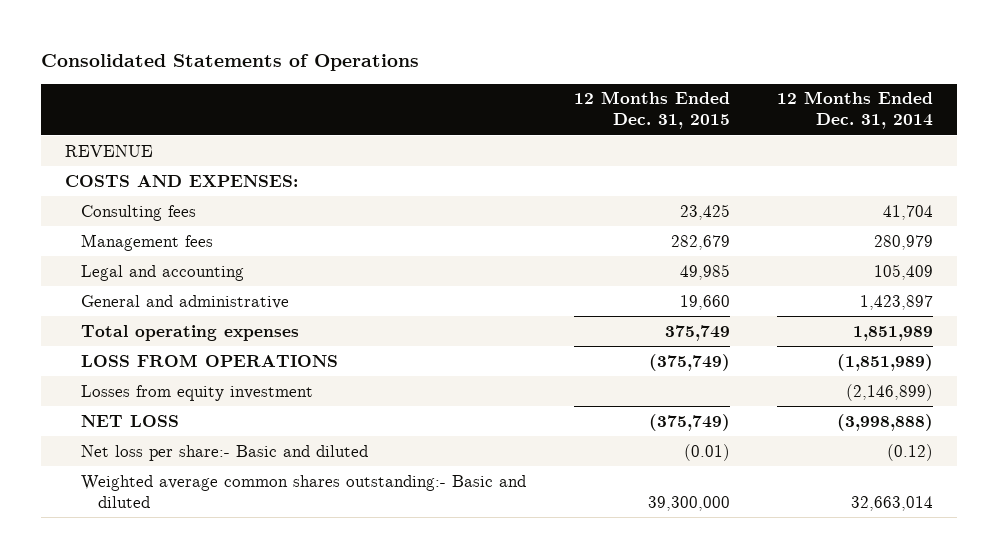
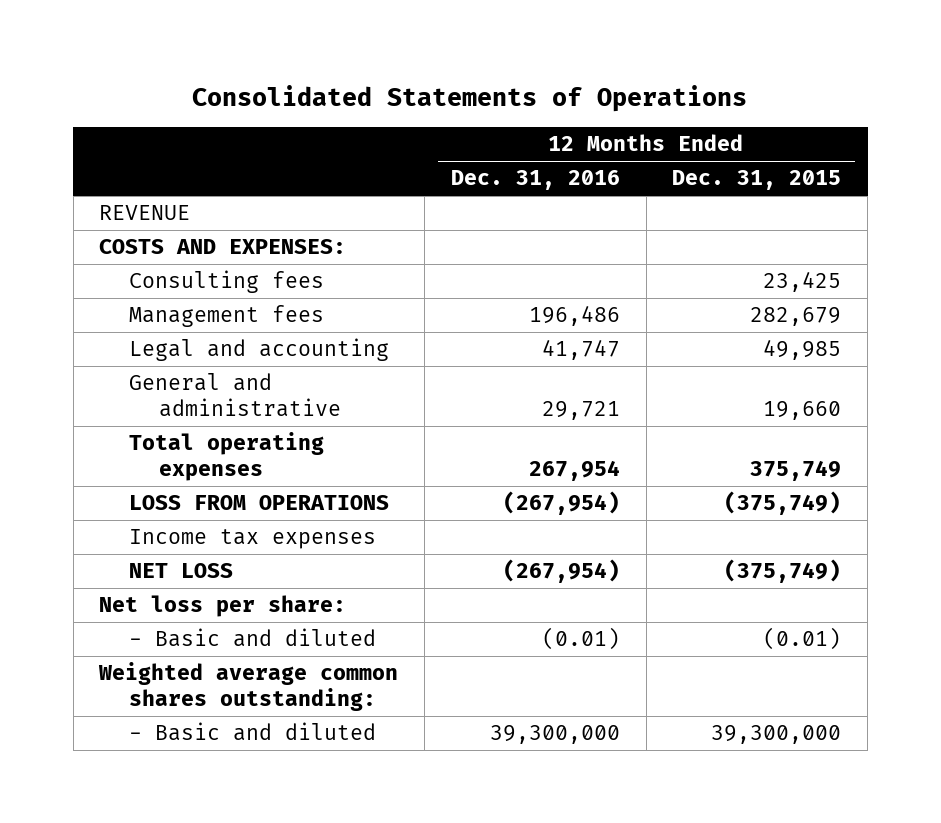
[777,91,934,130] 12 Months Ended Dec. 31, 2014 -> none
none -> [450,170,620,191] Dec. 31, 2016
[81,384,314,401] Losses from equity investment -> none
none -> [128,529,376,550] Income tax expenses
none -> [99,595,347,618] Net loss per share:
[81,444,369,461] Net loss per share:- Basic and diluted -> [128,628,376,648] - Basic and diluted
none -> [98,662,399,712] Weighted average common shares outstanding:
[81,474,527,508] Weighted average common shares outstanding:- Basic and diluted -> [128,722,376,742] - Basic and diluted

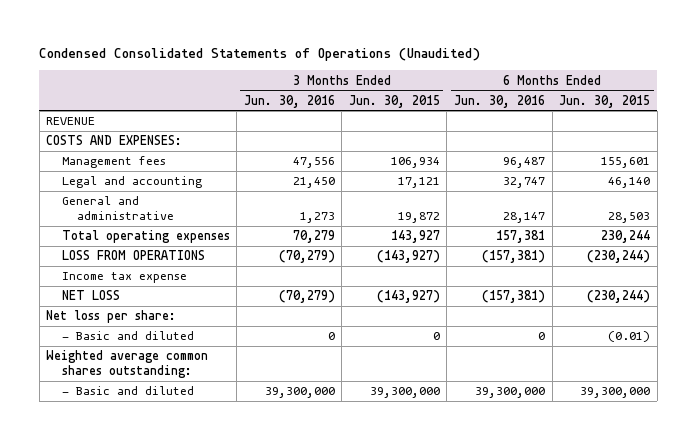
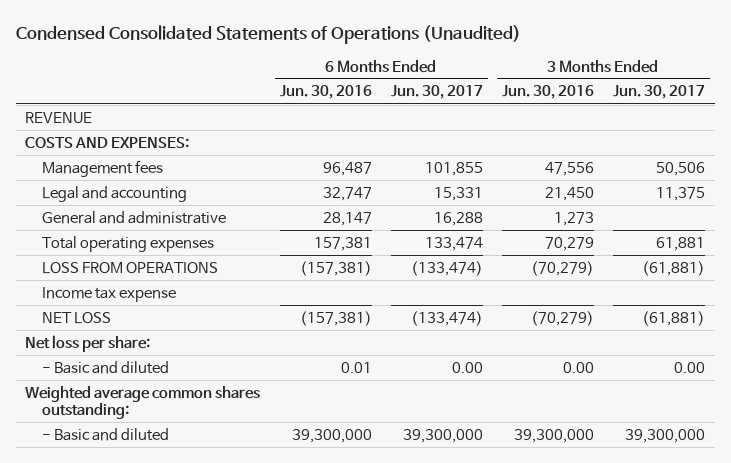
[348,94,440,108] Jun. 30, 2015 -> none
[559,94,651,108] Jun. 30, 2015 -> none
none -> [390,85,483,100] Jun. 30, 2017
none -> [613,85,706,100] Jun. 30, 2017
[327,332,335,341] 0 -> [562,361,594,373] 0.00
[538,332,546,341] 0 -> [340,361,372,373] 0.01

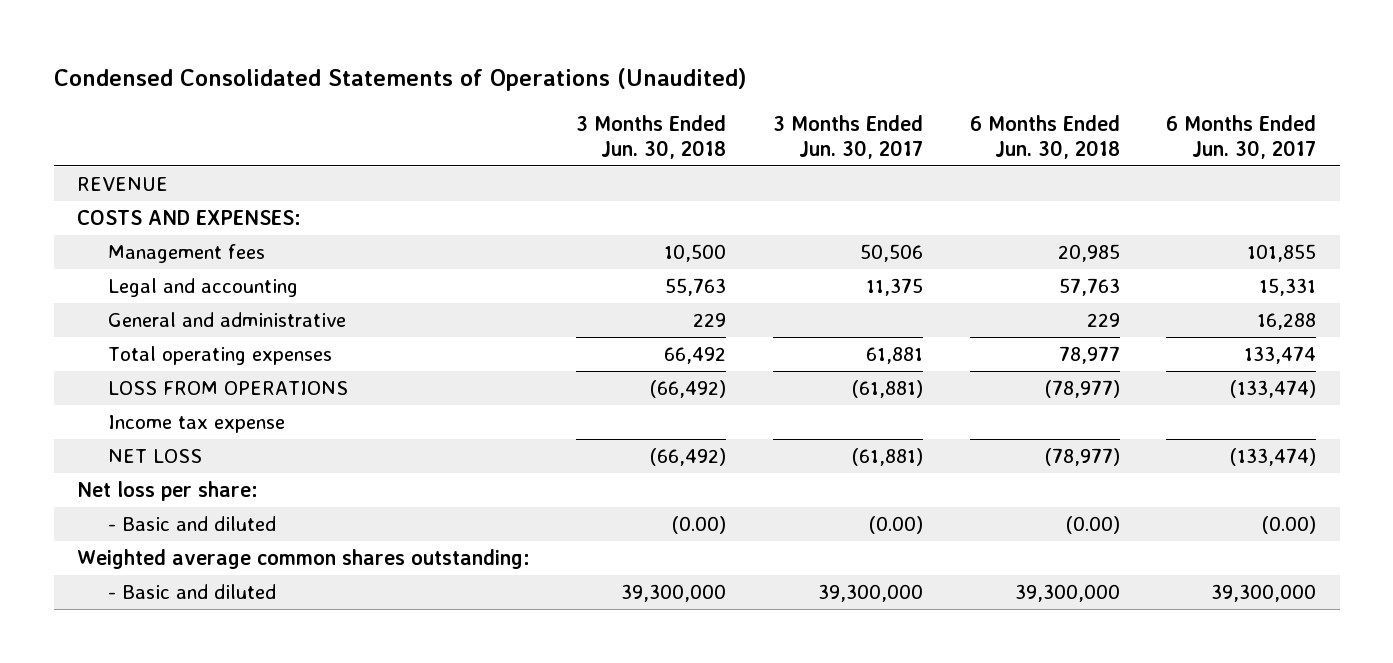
[279,85,372,100] Jun. 30, 2016 -> none
[501,85,594,100] Jun. 30, 2016 -> none
none -> [576,115,727,159] 3 Months Ended Jun. 30, 2018
none -> [969,115,1120,159] 6 Months Ended Jun. 30, 2018
[451,361,483,373] 0.00 -> [1262,516,1317,535] (0.00)
[674,361,706,373] 0.00 -> [869,516,924,535] (0.00)

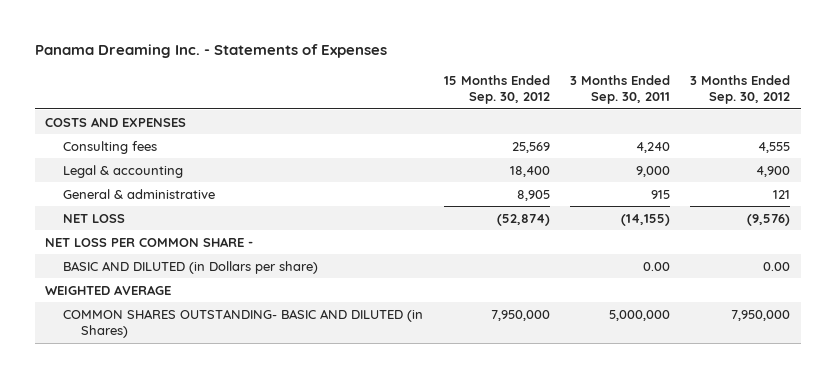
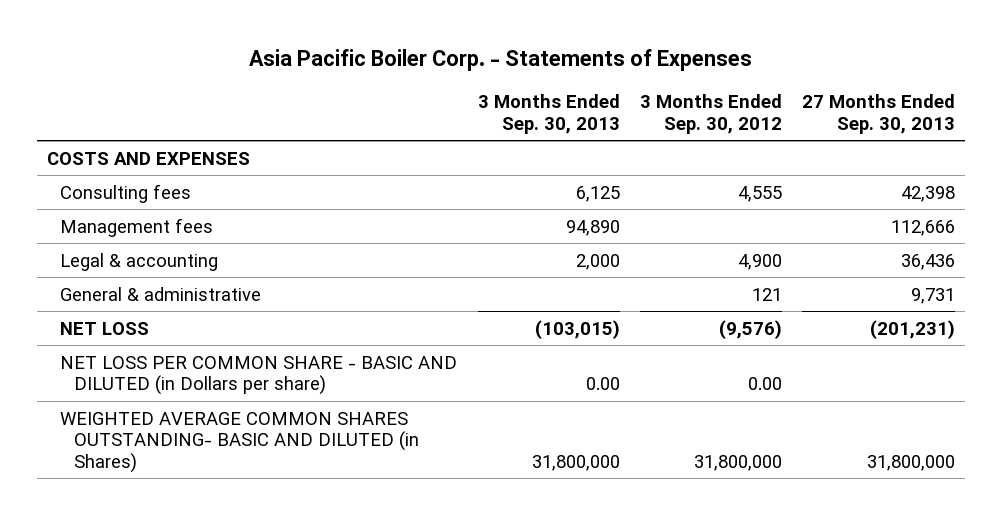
[34,44,387,59] Panama Dreaming Inc. - Statements of Expenses -> [249,48,753,71] Asia Pacific Boiler Corp. - Statements of Expenses
[443,75,550,105] 15 Months Ended Sep. 30, 2012 -> none
[570,75,671,105] 3 Months Ended Sep. 30, 2011 -> none
none -> [477,94,620,134] 3 Months Ended Sep. 30, 2013
none -> [802,94,956,134] 27 Months Ended Sep. 30, 2013
none -> [60,217,214,237] Management fees
[45,236,254,247] NET LOSS PER COMMON SHARE - -> none
[45,284,172,295] WEIGHTED AVERAGE -> none
[63,260,319,274] BASIC AND DILUTED (in Dollars per share) -> [60,355,458,396] NET LOSS PER COMMON SHARE - BASIC AND DILUTED (in Dollars per share)
[63,308,424,339] COMMON SHARES OUTSTANDING- BASIC AND DILUTED (in Shares) -> [60,411,419,474] WEIGHTED AVERAGE COMMON SHARES OUTSTANDING- BASIC AND DILUTED (in Shares)
[731,309,791,321] 7,950,000 -> [693,455,782,472] 31,800,000

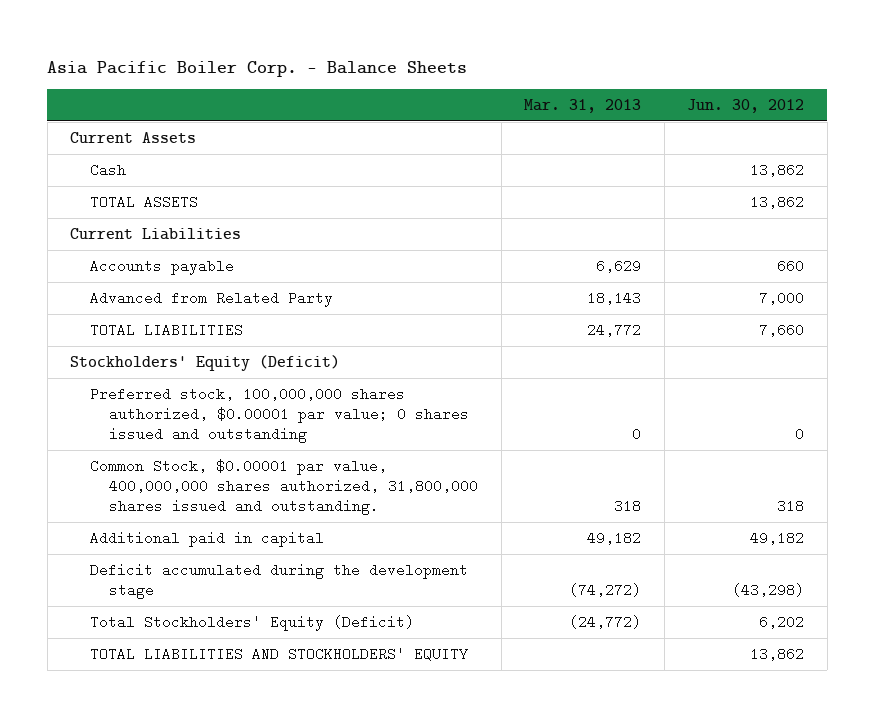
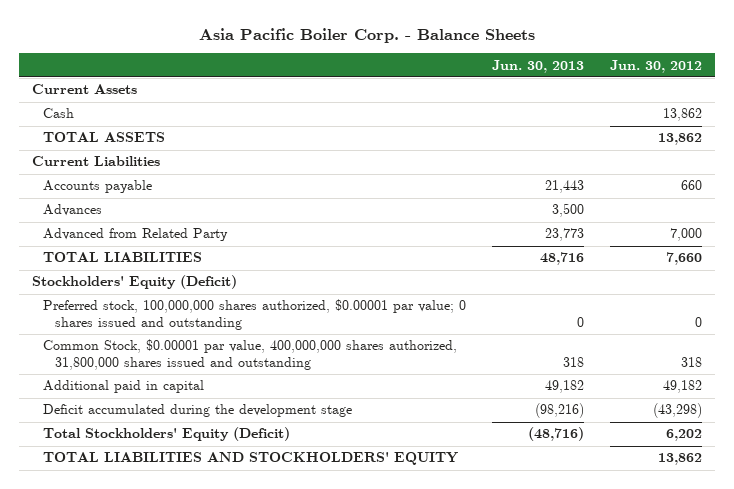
[524,99,642,114] Mar. 31, 2013 -> none
none -> [492,59,585,73] Jun. 30, 2013
none -> [43,204,103,217] Advances
[89,458,479,515] Common Stock, $0.00001 par value, 400,000,000 shares authorized, 31,800,000 shares issued and outstanding. -> [43,339,458,371] Common Stock, $0.00001 par value, 400,000,000 shares authorized, 31,800,000 shares issued and outstanding

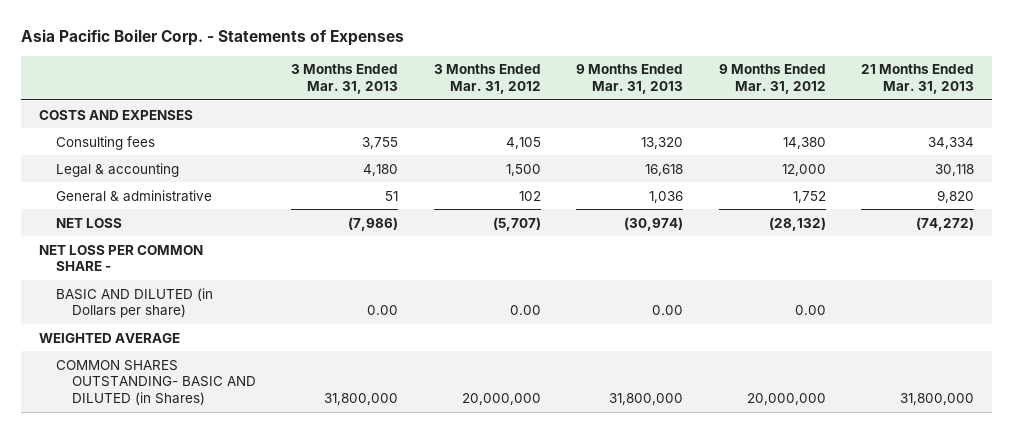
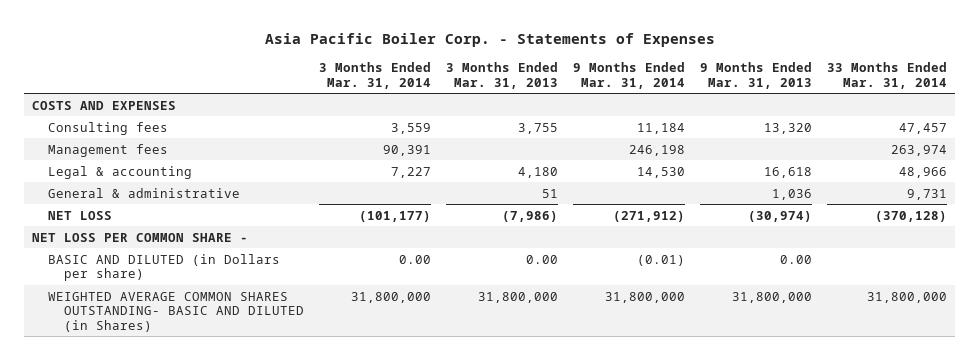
[433,64,541,95] 3 Months Ended Mar. 31, 2012 -> none
[718,64,826,95] 9 Months Ended Mar. 31, 2012 -> none
[861,64,975,95] 21 Months Ended Mar. 31, 2013 -> none
none -> [318,62,431,89] 3 Months Ended Mar. 31, 2014
none -> [572,62,685,89] 9 Months Ended Mar. 31, 2014
none -> [827,62,948,89] 33 Months Ended Mar. 31, 2014
none -> [47,143,168,157] Management fees
[39,332,181,343] WEIGHTED AVERAGE -> none
[55,359,256,406] COMMON SHARES OUTSTANDING- BASIC AND DILUTED (in Shares) -> [47,291,304,332] WEIGHTED AVERAGE COMMON SHARES OUTSTANDING- BASIC AND DILUTED (in Shares)

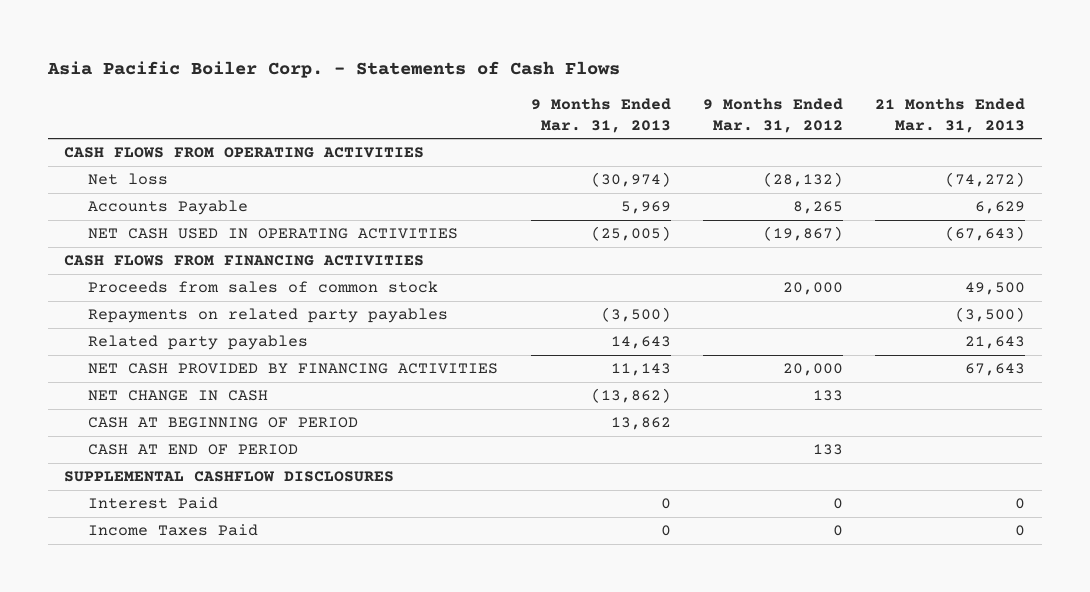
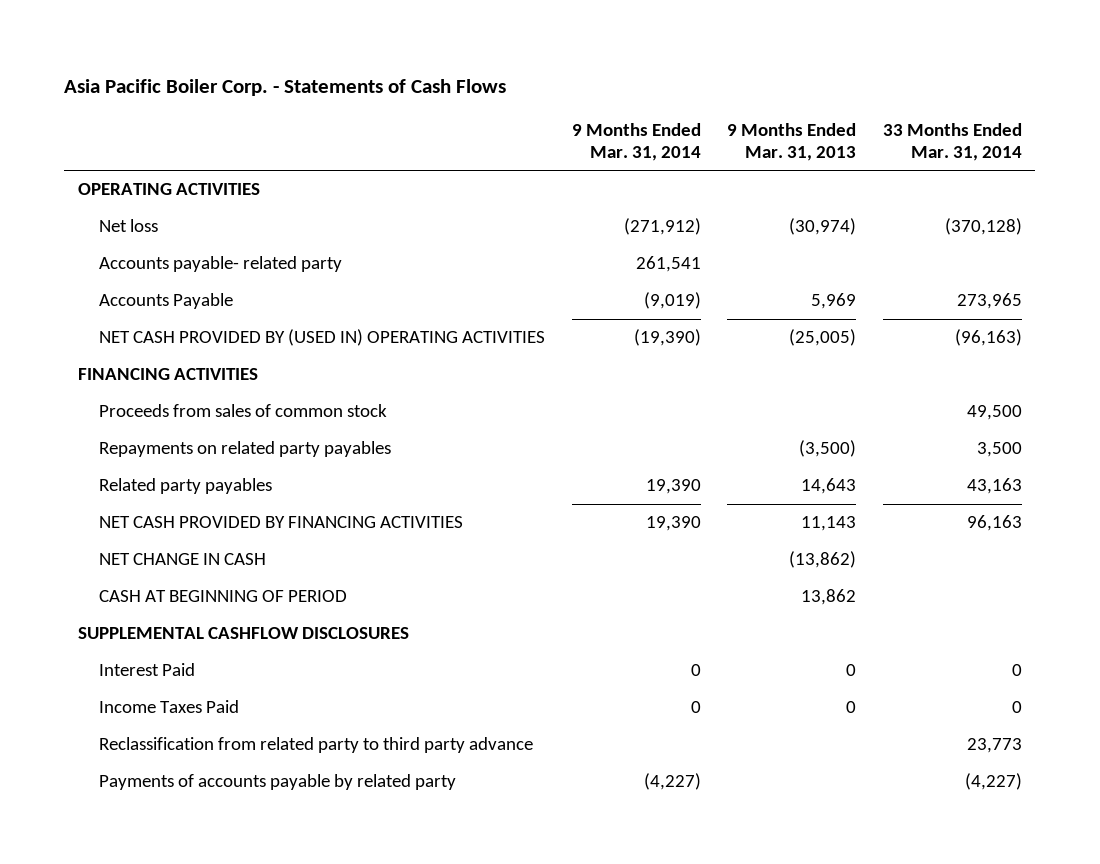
[702,97,843,133] 9 Months Ended Mar. 31, 2012 -> none
[875,97,1026,133] 21 Months Ended Mar. 31, 2013 -> none
none -> [571,122,701,161] 9 Months Ended Mar. 31, 2014
none -> [883,122,1023,161] 33 Months Ended Mar. 31, 2014
[64,147,425,159] CASH FLOWS FROM OPERATING ACTIVITIES -> none
none -> [77,183,260,196] OPERATING ACTIVITIES
none -> [98,256,342,273] Accounts payable- related party
[64,255,425,267] CASH FLOWS FROM FINANCING ACTIVITIES -> none
[88,228,459,240] NET CASH USED IN OPERATING ACTIVITIES -> [98,329,545,347] NET CASH PROVIDED BY (USED IN) OPERATING ACTIVITIES
none -> [77,368,258,381] FINANCING ACTIVITIES
[88,444,299,456] CASH AT END OF PERIOD -> none
none -> [98,737,533,754] Reclassification from related party to third party advance
none -> [98,774,456,791] Payments of accounts payable by related party

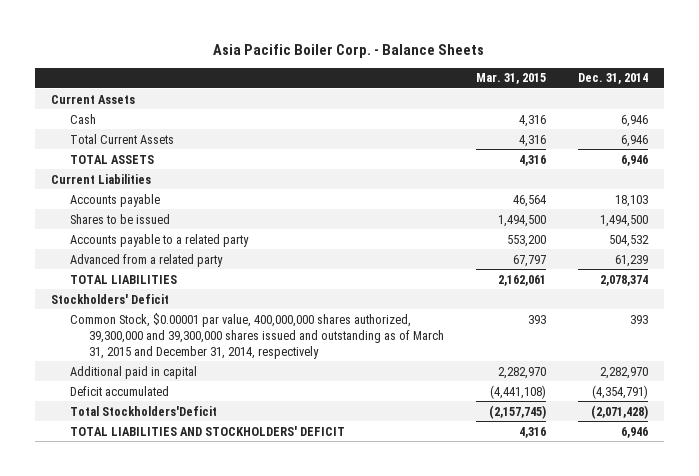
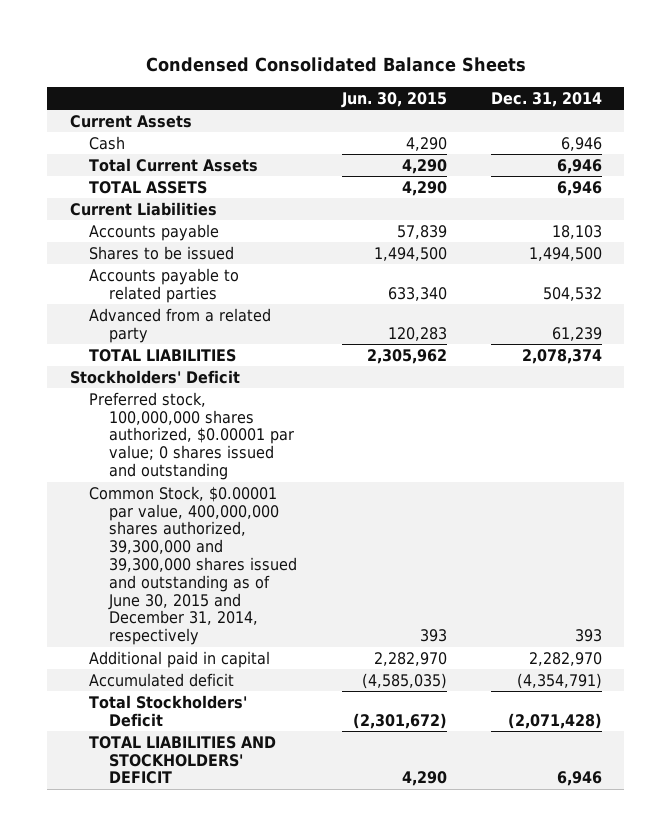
[213,43,485,58] Asia Pacific Boiler Corp. - Balance Sheets -> [145,57,526,73] Condensed Consolidated Balance Sheets
[476,73,547,85] Mar. 31, 2015 -> none
none -> [340,91,447,108] Jun. 30, 2015
[70,233,250,247] Accounts payable to a related party -> [89,267,240,303] Accounts payable to related parties
none -> [89,391,295,481] Preferred stock, 100,000,000 shares authorized, $0.00001 par value; 0 shares issued and outstanding
[70,312,445,359] Common Stock, $0.00001 par value, 400,000,000 shares authorized, 39,300,000 and 39,300,000 shares issued and outstanding as of March 31, 2015 and December 31, 2014, respectively -> [89,485,298,646] Common Stock, $0.00001 par value, 400,000,000 shares authorized, 39,300,000 and 39,300,000 shares issued and outstanding as of June 30, 2015 and December 31, 2014, respectively
[70,385,170,396] Deficit accumulated -> [89,672,235,687] Accumulated deficit
[70,405,218,416] Total Stockholders'Deficit -> [89,694,248,727] Total Stockholders' Deficit

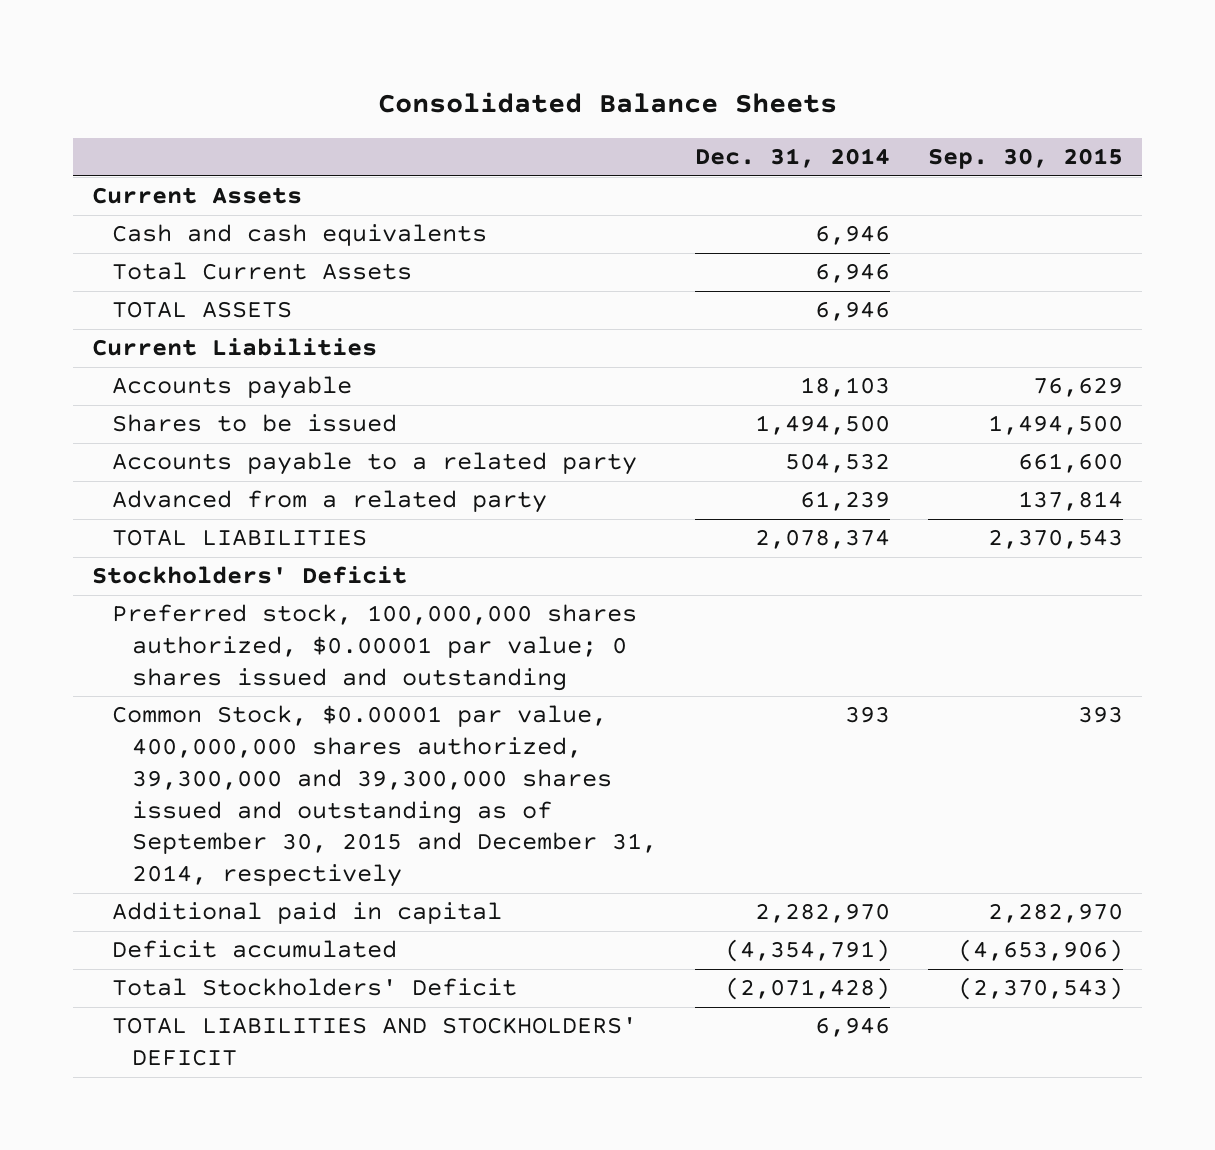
[145,57,526,73] Condensed Consolidated Balance Sheets -> [377,92,837,114] Consolidated Balance Sheets
[340,91,447,108] Jun. 30, 2015 -> none
none -> [928,147,1124,169] Sep. 30, 2015
[89,135,126,150] Cash -> [112,224,488,247] Cash and cash equivalents
[89,267,240,303] Accounts payable to related parties -> [112,452,638,476] Accounts payable to a related party
[89,485,298,646] Common Stock, $0.00001 par value, 400,000,000 shares authorized, 39,300,000 and 39,300,000 shares issued and outstanding as of June 30, 2015 and December 31, 2014, respectively -> [112,705,658,888] Common Stock, $0.00001 par value, 400,000,000 shares authorized, 39,300,000 and 39,300,000 shares issued and outstanding as of September 30, 2015 and December 31, 2014, respectively
[89,672,235,687] Accumulated deficit -> [112,940,398,959] Deficit accumulated

